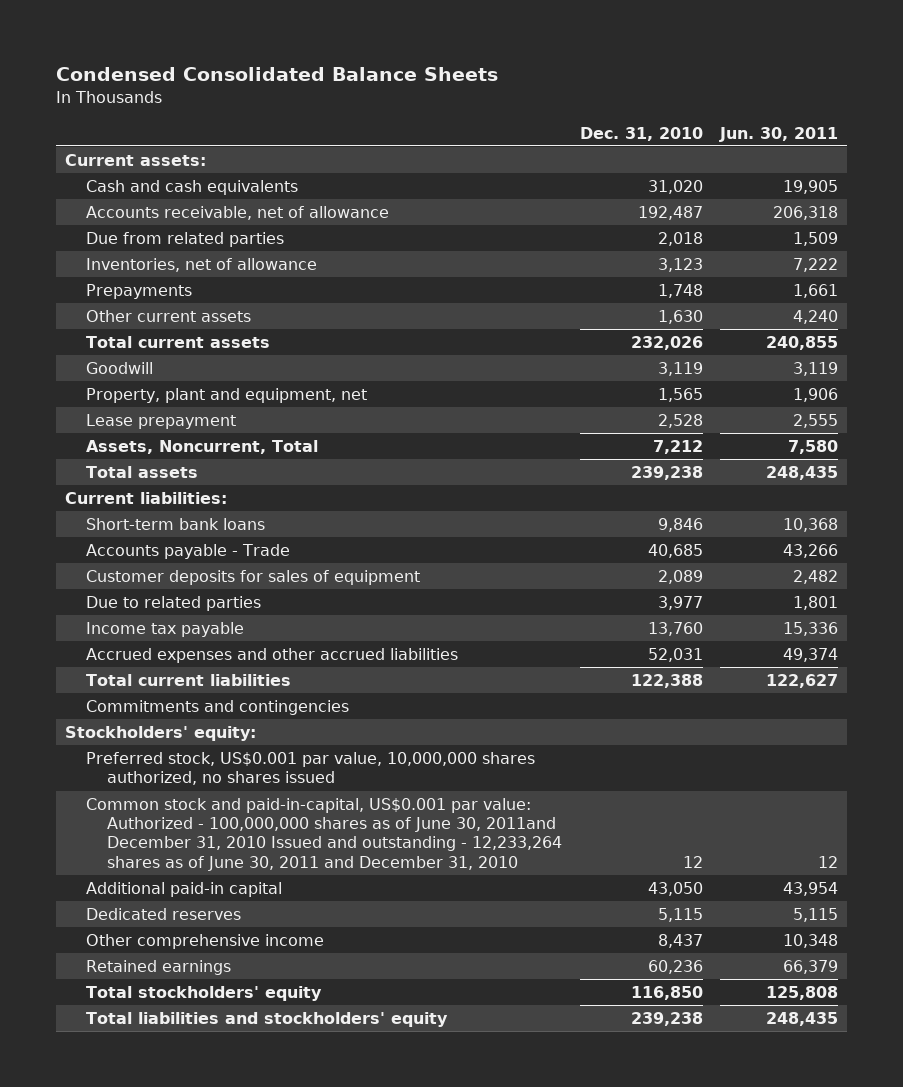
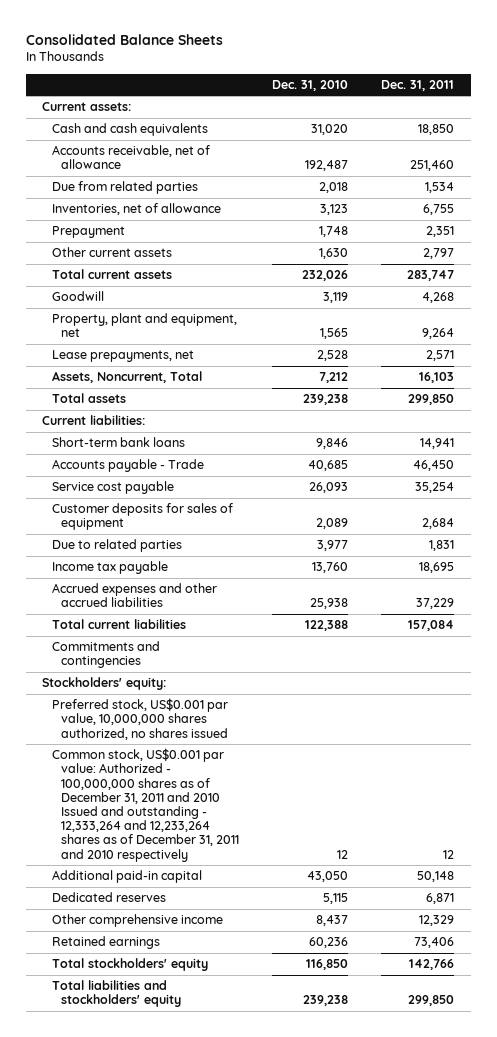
[56,67,499,82] Condensed Consolidated Balance Sheets -> [25,33,223,45] Consolidated Balance Sheets
[719,126,839,142] Jun. 30, 2011 -> none
none -> [381,79,455,91] Dec. 31, 2011
[86,284,193,300] Prepayments -> [51,226,125,239] Prepayment
[86,414,237,430] Lease prepayment -> [51,350,194,363] Lease prepayments, net
none -> [51,481,174,495] Service cost payable
[647,648,703,663] 52,031 -> [310,598,349,610] 25,938
[86,798,563,871] Common stock and paid-in-capital, US$0.001 par value: Authorized - 100,000,000 shares as of June 30, 2011and December 31, 2010 Issued and outstanding - 12,233,264 shares as of June 30, 2011 and December 31, 2010 -> [51,748,239,862] Common stock, US$0.001 par value: Authorized - 100,000,000 shares as of December 31, 2011 and 2010 Issued and outstanding - 12,333,264 and 12,233,264 shares as of December 31, 2011 and 2010 respectively

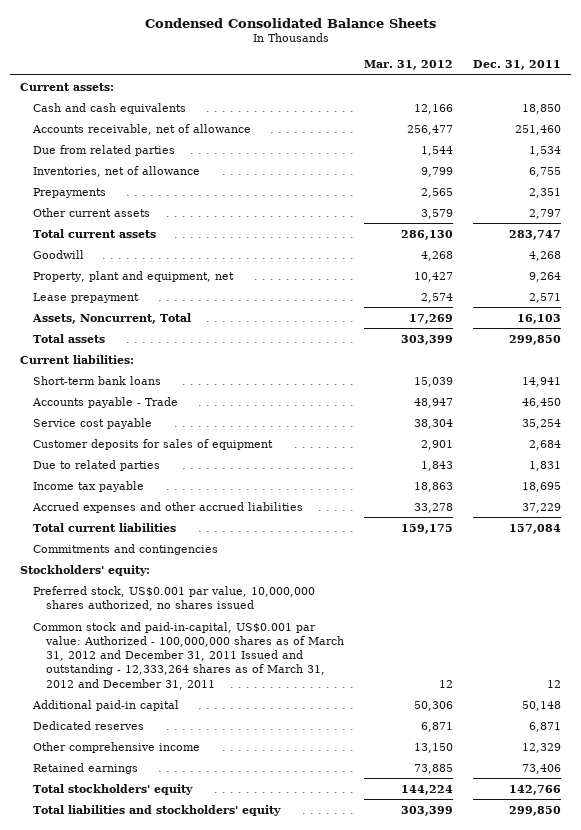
[25,33,223,45] Consolidated Balance Sheets -> [144,17,436,28] Condensed Consolidated Balance Sheets
[272,79,349,91] Dec. 31, 2010 -> none
none -> [364,59,454,70] Mar. 31, 2012
[51,226,125,239] Prepayment -> [33,187,107,198] Prepayments
[51,350,194,363] Lease prepayments, net -> [33,292,140,303] Lease prepayment
[51,748,239,862] Common stock, US$0.001 par value: Authorized - 100,000,000 shares as of December 31, 2011 and 2010 Issued and outstanding - 12,333,264 and 12,233,264 shares as of December 31, 2011 and 2010 respectively -> [33,621,345,690] Common stock and paid-in-capital, US$0.001 par value: Authorized - 100,000,000 shares as of March 31, 2012 and December 31, 2011 Issued and outstanding - 12,333,264 shares as of March 31, 2012 and December 31, 2011

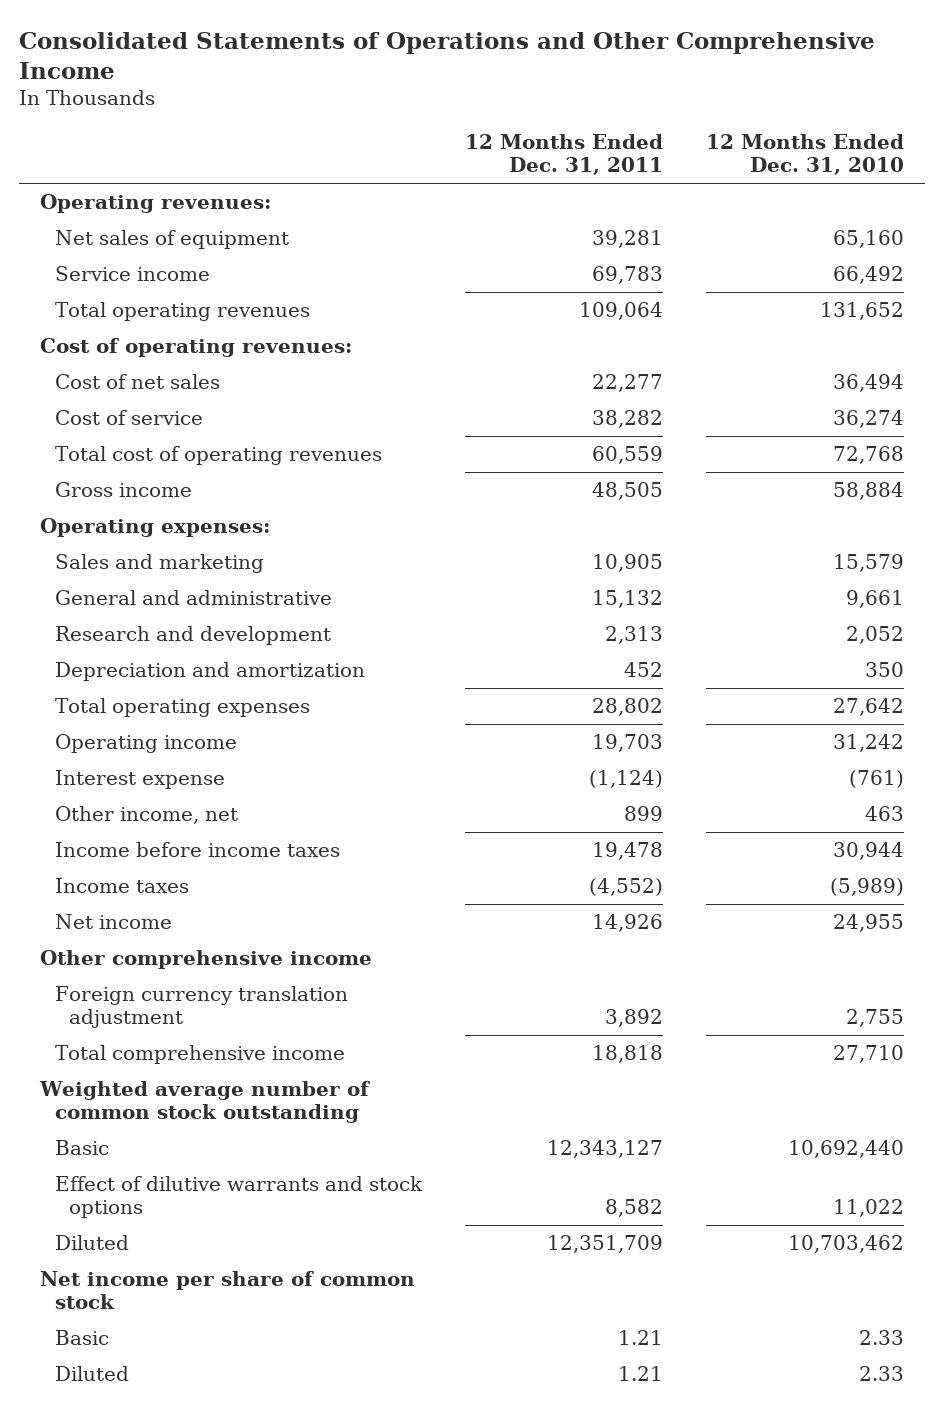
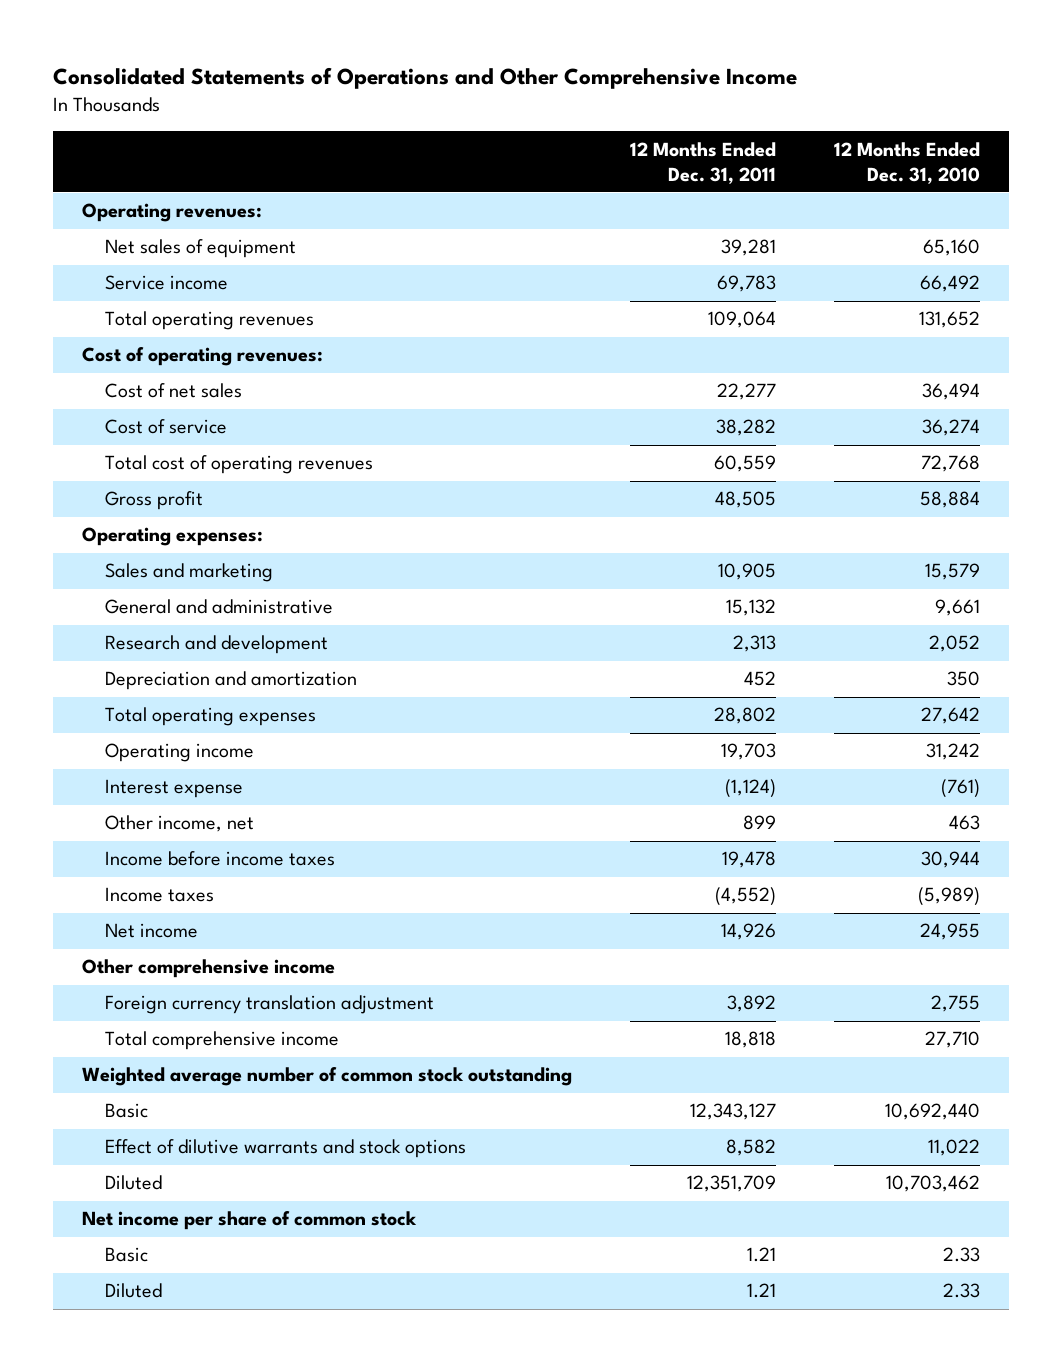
[54,482,192,498] Gross income -> [104,491,203,511] Gross profit

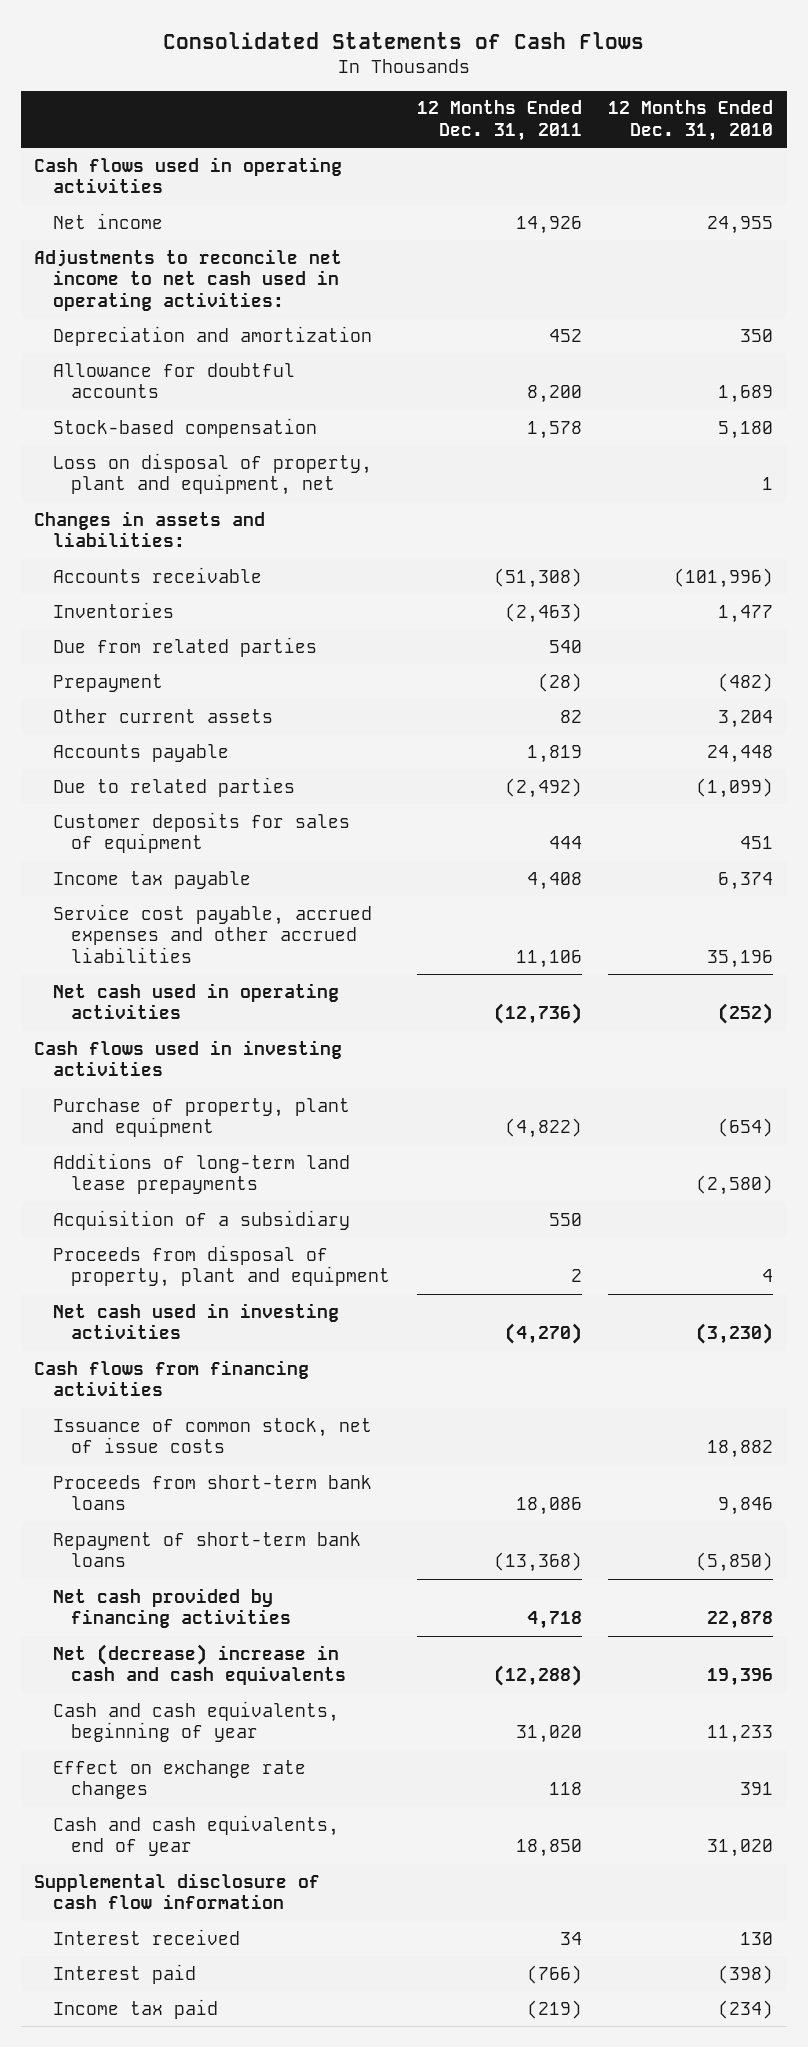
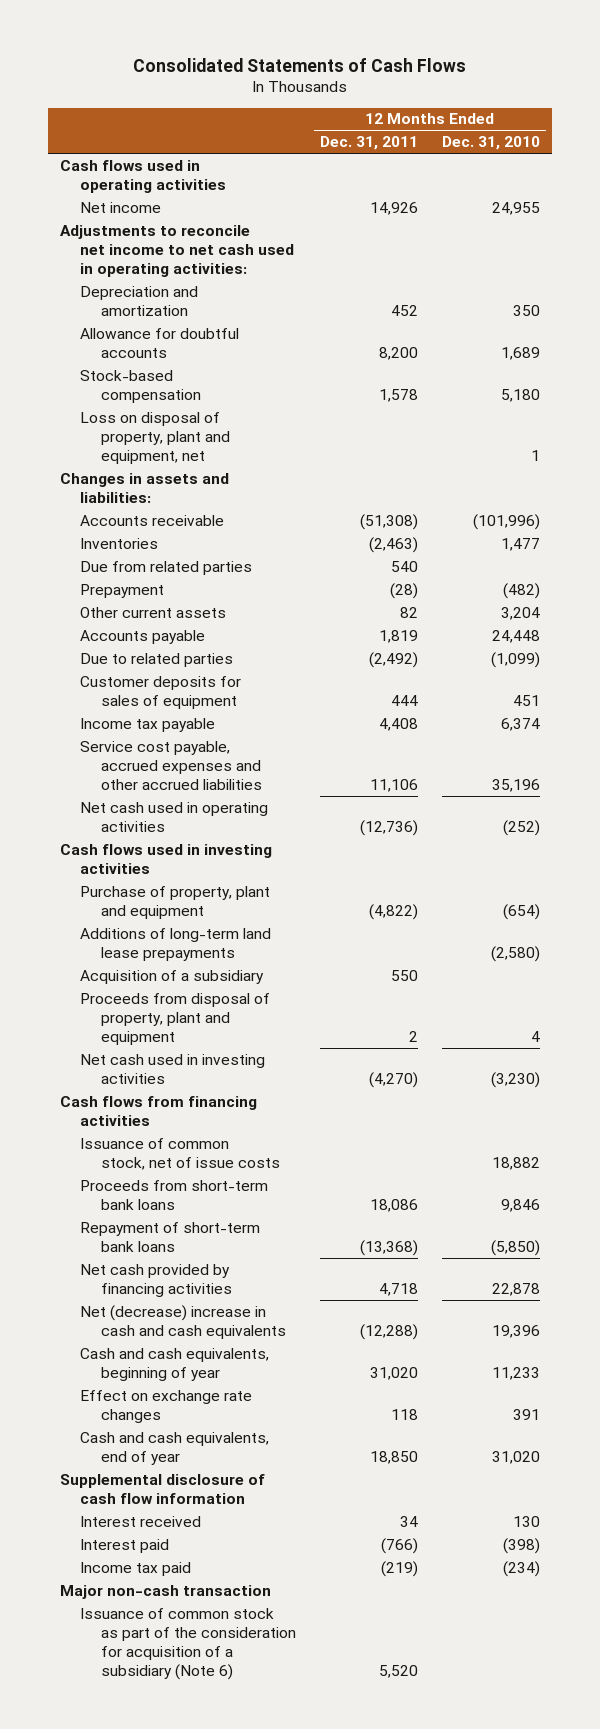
none -> [60,1584,272,1599] Major non-cash transaction
none -> [80,1607,296,1680] Issuance of common stock as part of the consideration for acquisition of a subsidiary (Note 6)

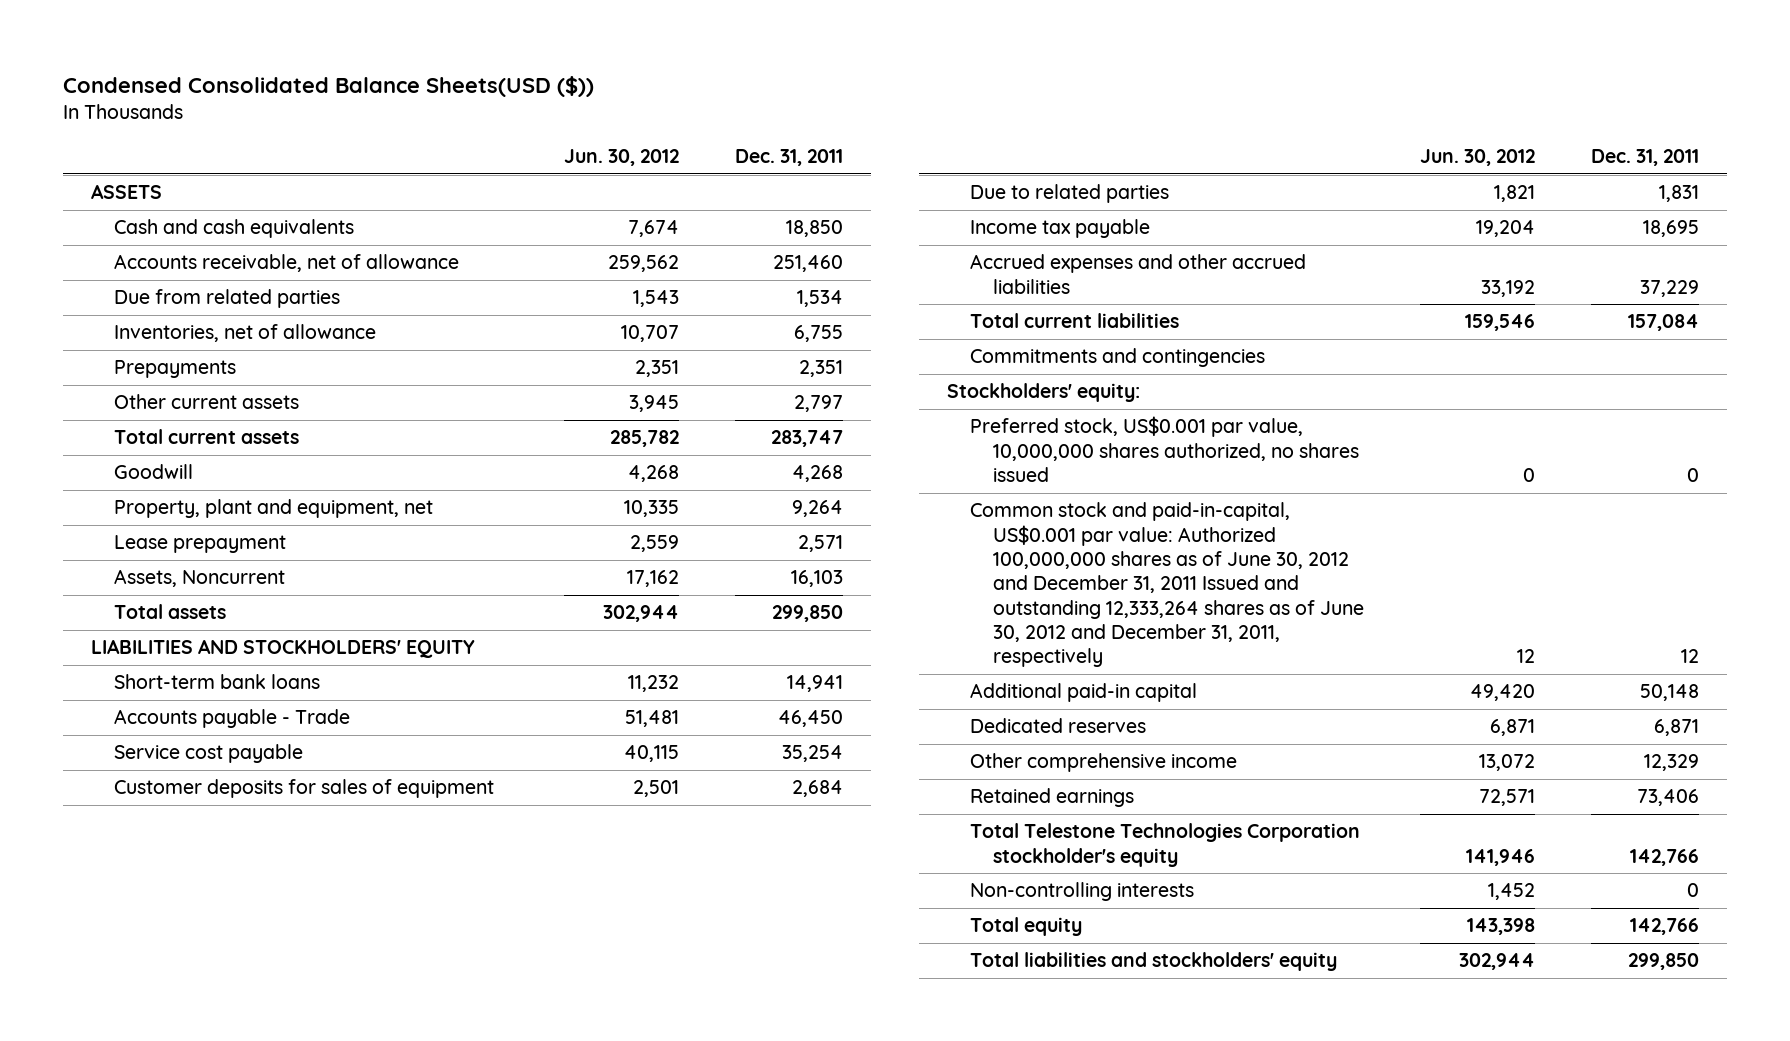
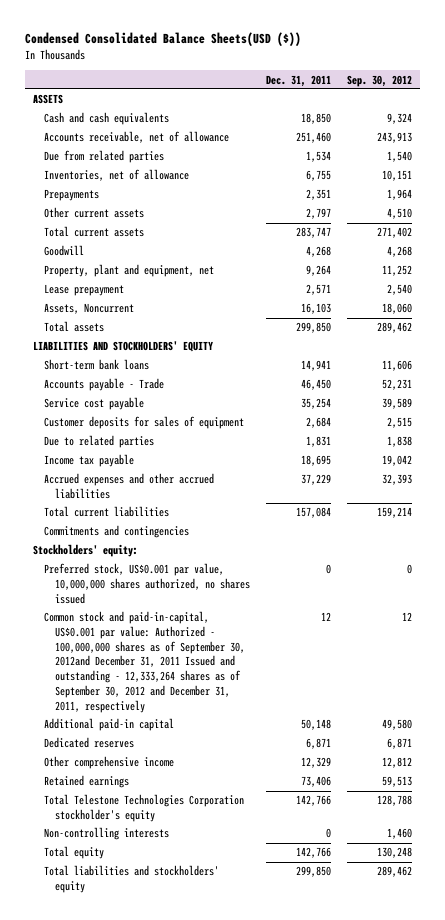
[564,149,680,167] Jun. 30, 2012 -> none
none -> [346,74,412,87] Sep. 30, 2012
[970,502,1365,668] Common stock and paid-in-capital, US$0.001 par value: Authorized 100,000,000 shares as of June 30, 2012 and December 31, 2011 Issued and outstanding 12,333,264 shares as of June 30, 2012 and December 31, 2011, respectively -> [44,611,246,713] Common stock and paid-in-capital, US$0.001 par value: Authorized - 100,000,000 shares as of September 30, 2012and December 31, 2011 Issued and outstanding - 12,333,264 shares as of September 30, 2012 and December 31, 2011, respectively

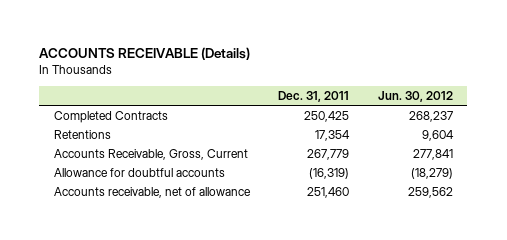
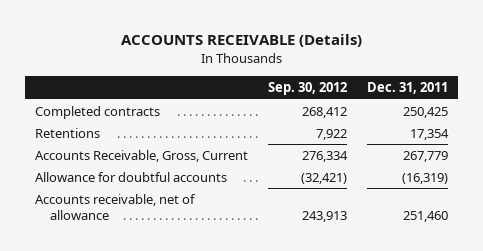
[377,90,453,102] Jun. 30, 2012 -> none
none -> [268,82,348,96] Sep. 30, 2012
[53,111,168,124] Completed Contracts -> [35,105,161,119] Completed contracts

